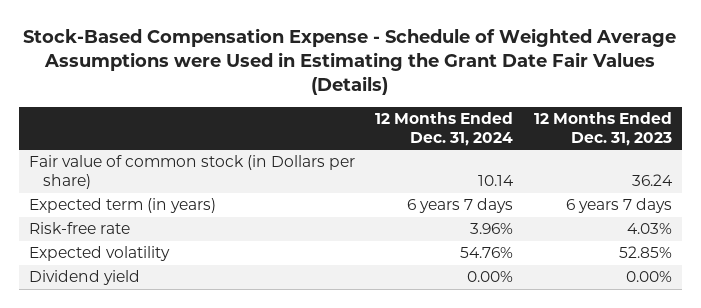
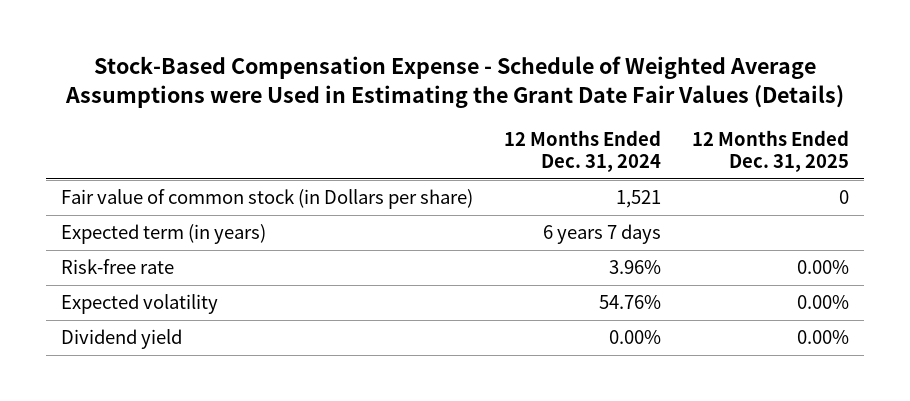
[533,112,672,146] 12 Months Ended Dec. 31, 2023 -> none
none -> [691,130,849,172] 12 Months Ended Dec. 31, 2025
[478,175,515,187] 10.14 -> [616,190,662,209] 1,521

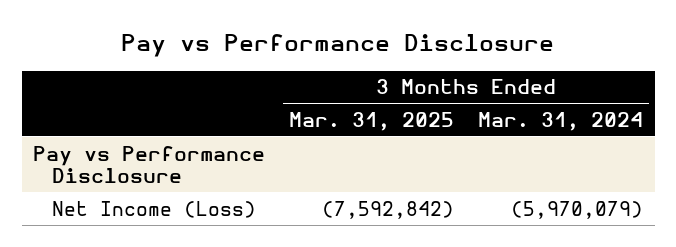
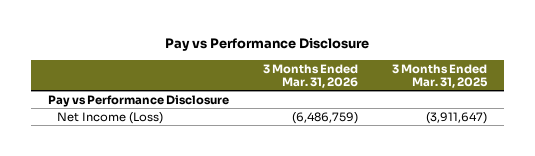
[477,111,643,131] Mar. 31, 2024 -> none
none -> [262,63,358,88] 3 Months Ended Mar. 31, 2026
[322,200,455,219] (7,592,842) -> [425,111,487,124] (3,911,647)

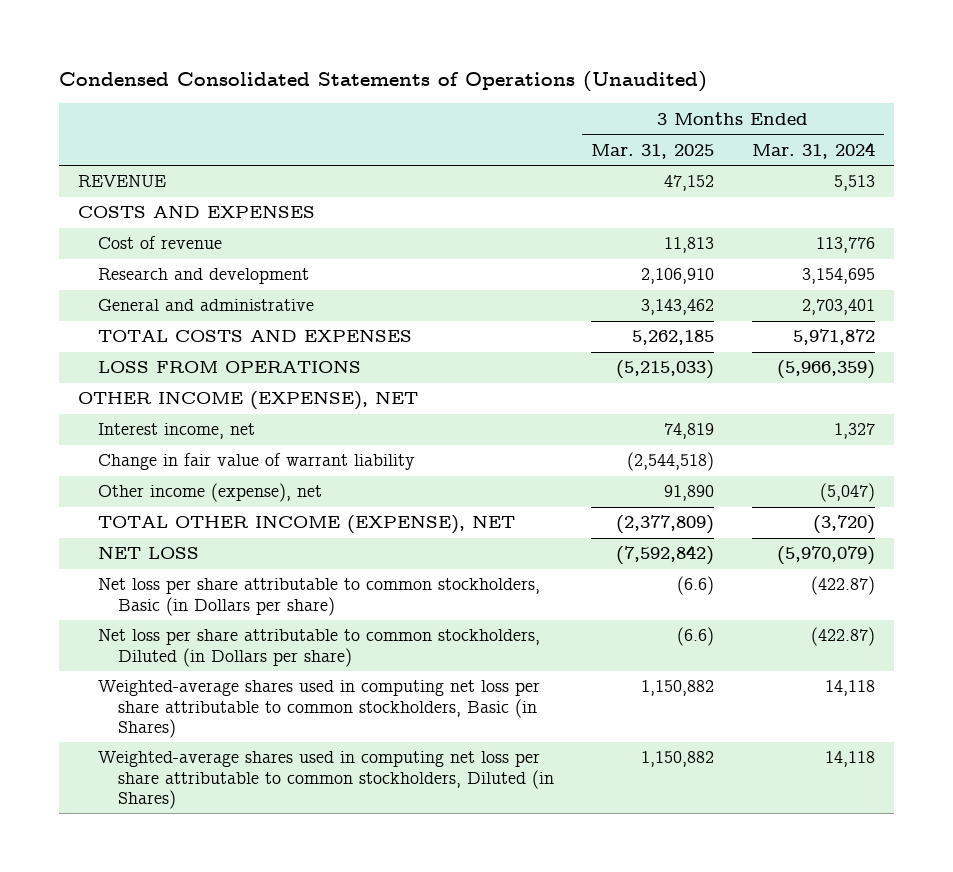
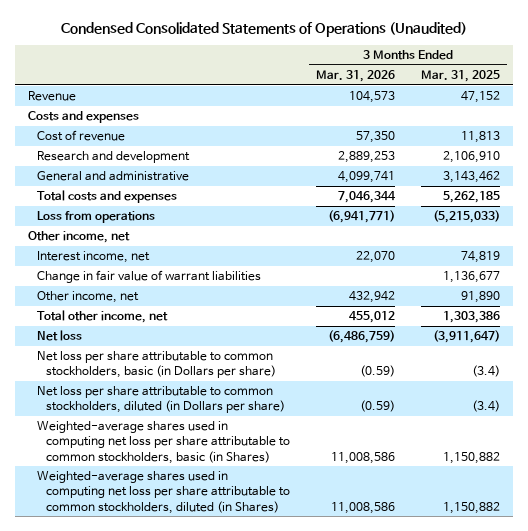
[751,141,875,159] Mar. 31, 2024 -> none
none -> [315,70,395,83] Mar. 31, 2026
[78,175,167,188] REVENUE -> [27,91,76,102] Revenue
[78,205,316,219] COSTS AND EXPENSES -> [27,111,139,124] Costs and expenses
[97,329,412,343] TOTAL COSTS AND EXPENSES -> [36,190,177,204] Total costs and expenses
[97,360,361,374] LOSS FROM OPERATIONS -> [36,211,155,224] Loss from operations
[78,391,419,411] OTHER INCOME (EXPENSE), NET -> [27,231,130,244] Other income, net
[97,453,415,471] Change in fair value of warrant liability -> [36,270,261,284] Change in fair value of warrant liabilities
[627,452,715,472] (2,544,518) -> [443,271,501,284] 1,136,677
[97,483,322,503] Other income (expense), net -> [36,291,139,304] Other income, net
[97,515,515,535] TOTAL OTHER INCOME (EXPENSE), NET -> [36,310,168,324] Total other income, net
[616,515,715,535] (2,377,809) -> [443,311,501,324] 1,303,386
[97,546,199,560] NET LOSS -> [36,330,82,342] Net loss
[616,545,715,566] (7,592,842) -> [433,330,501,344] (3,911,647)
[97,578,540,616] Net loss per share attributable to common stockholders, Basic (in Dollars per share) -> [36,351,276,379] Net loss per share attributable to common stockholders, basic (in Dollars per share)
[677,576,715,596] (6.6) -> [472,365,501,378] (3.4)
[97,629,540,667] Net loss per share attributable to common stockholders, Diluted (in Dollars per share) -> [36,386,285,414] Net loss per share attributable to common stockholders, diluted (in Dollars per share)
[677,627,715,647] (6.6) -> [472,400,501,413] (3.4)
[97,680,540,738] Weighted-average shares used in computing net loss per share attributable to common stockholders, Basic (in Shares) -> [36,421,290,464] Weighted-average shares used in computing net loss per share attributable to common stockholders, basic (in Shares)
[97,751,554,809] Weighted-average shares used in computing net loss per share attributable to common stockholders, Diluted (in Shares) -> [36,471,290,514] Weighted-average shares used in computing net loss per share attributable to common stockholders, diluted (in Shares)

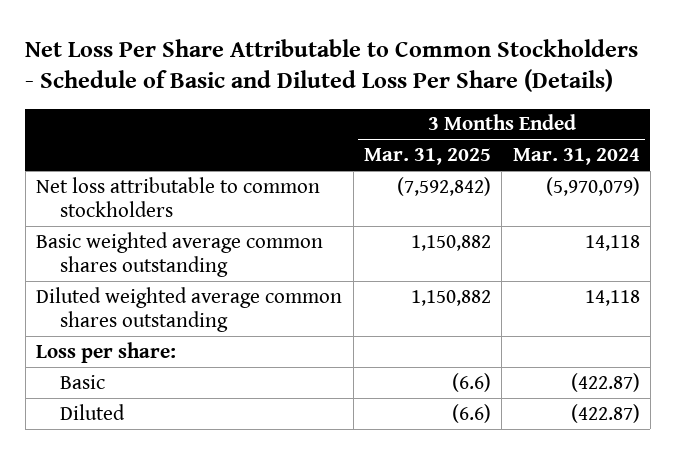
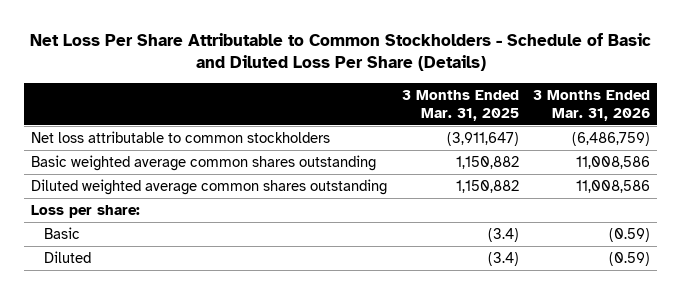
[512,148,640,166] Mar. 31, 2024 -> none
none -> [533,89,651,122] 3 Months Ended Mar. 31, 2026
[396,176,491,196] (7,592,842) -> [446,131,519,146] (3,911,647)
[451,372,491,392] (6.6) -> [487,227,519,242] (3.4)
[451,403,491,423] (6.6) -> [487,251,519,266] (3.4)

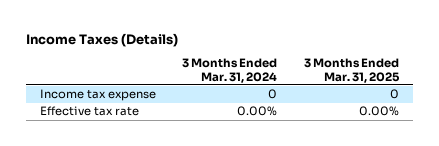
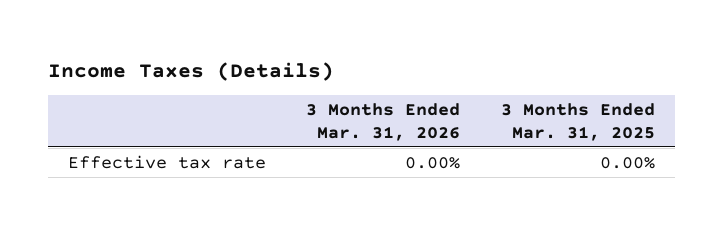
[182,58,278,83] 3 Months Ended Mar. 31, 2024 -> none
none -> [306,103,461,141] 3 Months Ended Mar. 31, 2026
[39,89,156,102] Income tax expense -> none

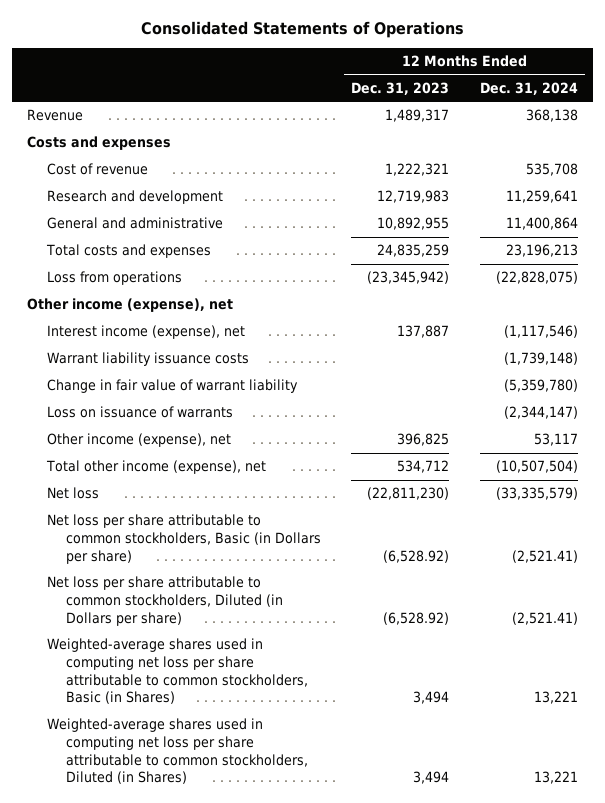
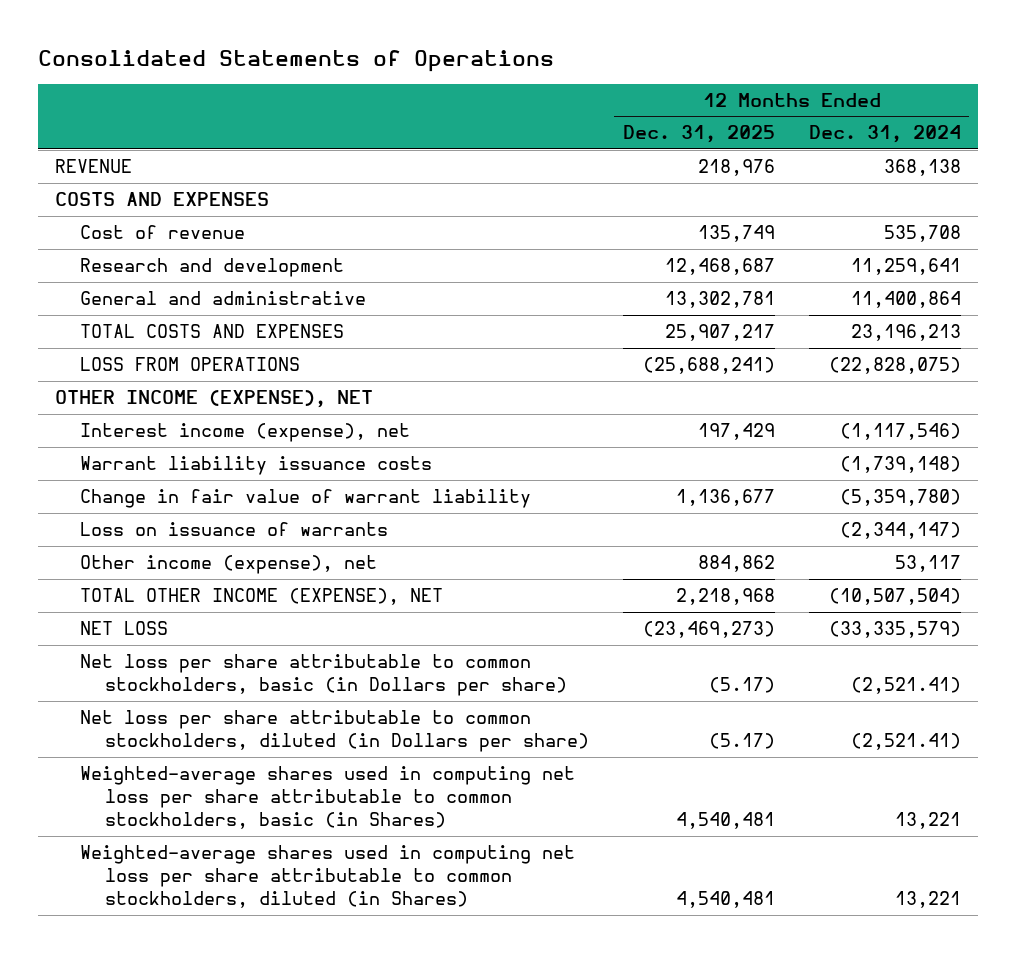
[351,81,450,95] Dec. 31, 2023 -> none
none -> [622,125,775,144] Dec. 31, 2025
[27,109,84,122] Revenue -> [54,159,132,174] REVENUE
[27,136,172,151] Costs and expenses -> [54,192,269,207] COSTS AND EXPENSES
[45,244,211,259] Total costs and expenses -> [79,324,344,339] TOTAL COSTS AND EXPENSES
[46,271,182,286] Loss from operations -> [79,357,300,372] LOSS FROM OPERATIONS
[27,298,234,313] Other income (expense), net -> [54,390,373,409] OTHER INCOME (EXPENSE), NET
[45,460,266,475] Total other income (expense), net -> [79,588,443,606] TOTAL OTHER INCOME (EXPENSE), NET
[46,487,99,500] Net loss -> [79,621,168,636] NET LOSS
[46,514,322,564] Net loss per share attributable to common stockholders, Basic (in Dollars per share) -> [79,654,567,697] Net loss per share attributable to common stockholders, basic (in Dollars per share)
[46,576,284,626] Net loss per share attributable to common stockholders, Diluted (in Dollars per share) -> [79,710,589,753] Net loss per share attributable to common stockholders, diluted (in Dollars per share)
[46,638,309,705] Weighted-average shares used in computing net loss per share attributable to common stockholders, Basic (in Shares) -> [79,766,575,830] Weighted-average shares used in computing net loss per share attributable to common stockholders, basic (in Shares)
[46,718,309,785] Weighted-average shares used in computing net loss per share attributable to common stockholders, Diluted (in Shares) -> [79,845,575,909] Weighted-average shares used in computing net loss per share attributable to common stockholders, diluted (in Shares)

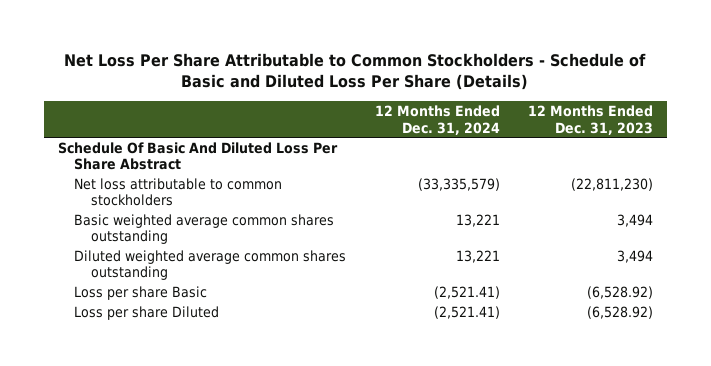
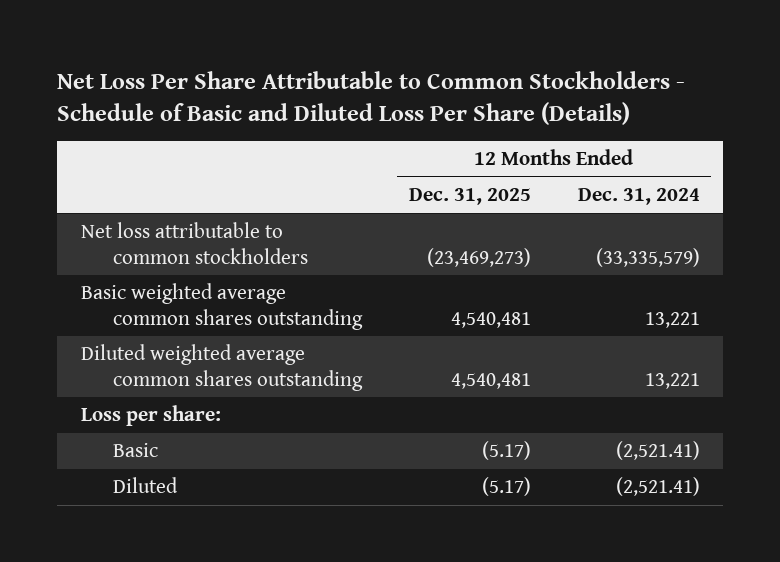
[528,105,654,135] 12 Months Ended Dec. 31, 2023 -> none
none -> [408,187,531,205] Dec. 31, 2025
[57,142,338,171] Schedule Of Basic And Diluted Loss Per Share Abstract -> none
none -> [80,405,221,427] Loss per share:
[74,286,208,301] Loss per share Basic -> [113,443,159,458] Basic
[74,306,220,321] Loss per share Diluted -> [113,477,179,494] Diluted

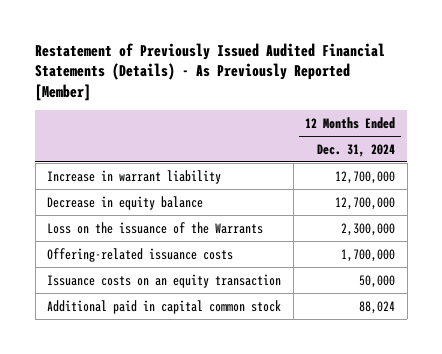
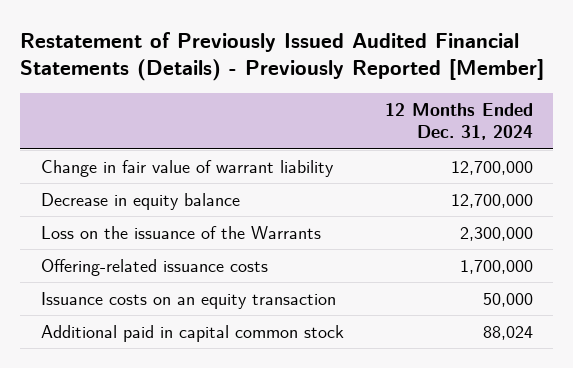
[35,42,386,101] Restatement of Previously Issued Audited Financial Statements (Details) - As Previously Reported [Member] -> [20,31,545,82] Restatement of Previously Issued Audited Financial Statements (Details) - Previously Reported [Member]
[47,169,222,184] Increase in warrant liability -> [40,159,334,177] Change in fair value of warrant liability

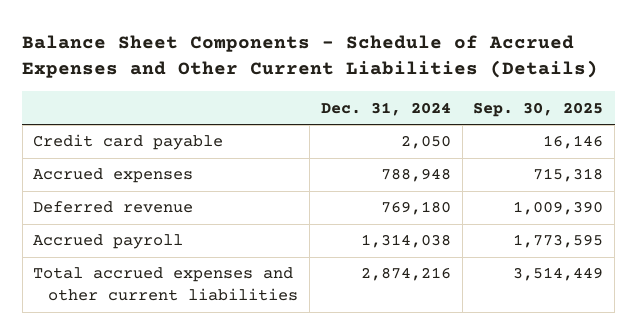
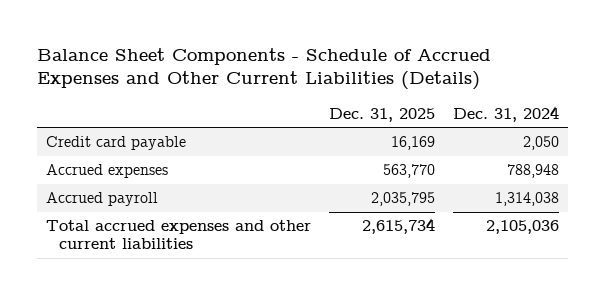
[473,101,604,117] Sep. 30, 2025 -> none
none -> [329,107,436,122] Dec. 31, 2025
[33,201,194,214] Deferred revenue -> none
[360,267,451,282] 2,874,216 -> [486,220,560,235] 2,105,036

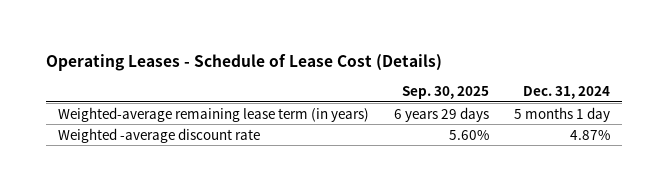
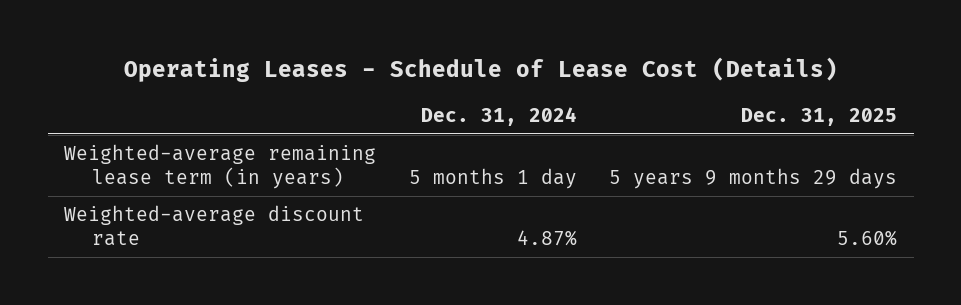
[401,86,489,100] Sep. 30, 2025 -> none
none -> [741,107,898,126] Dec. 31, 2025
[58,127,261,143] Weighted -average discount rate -> [64,205,365,246] Weighted-average discount rate

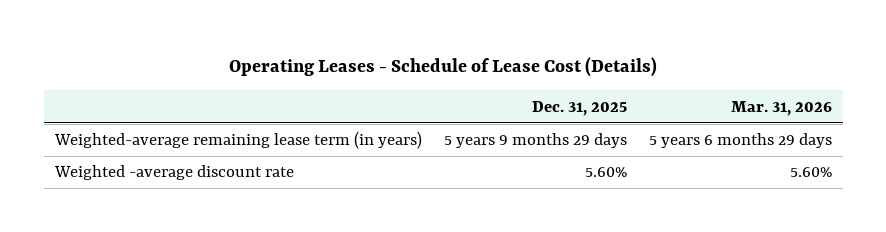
[420,106,577,126] Dec. 31, 2024 -> none
none -> [730,100,832,116] Mar. 31, 2026
[64,205,365,246] Weighted-average discount rate -> [53,165,294,181] Weighted -average discount rate

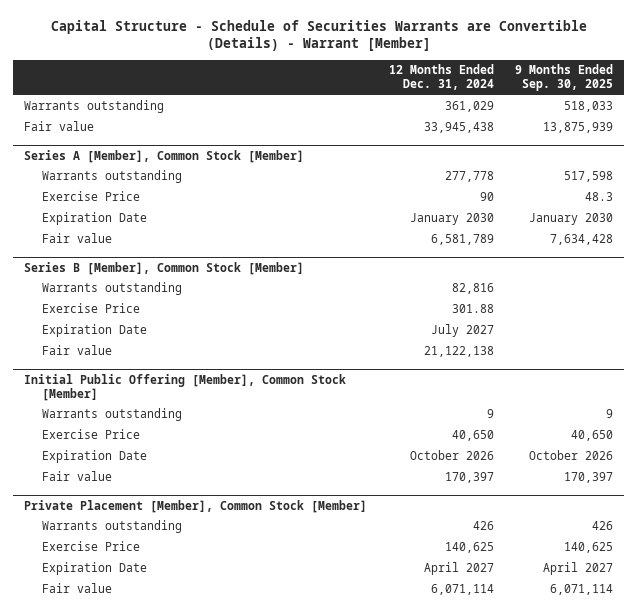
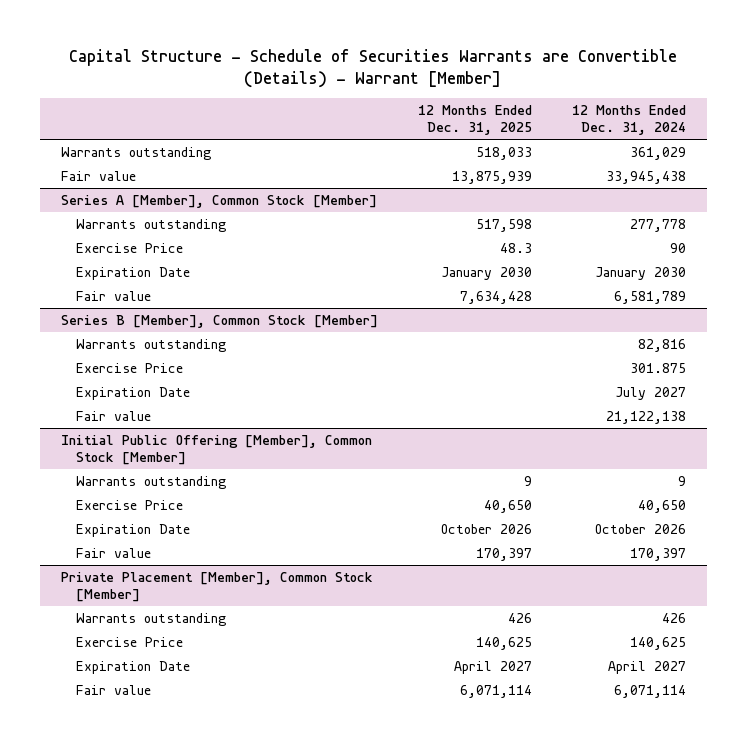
[515,63,614,92] 9 Months Ended Sep. 30, 2025 -> none
none -> [417,105,532,136] 12 Months Ended Dec. 31, 2025
[451,304,494,314] 301.88 -> [630,362,687,373] 301.875

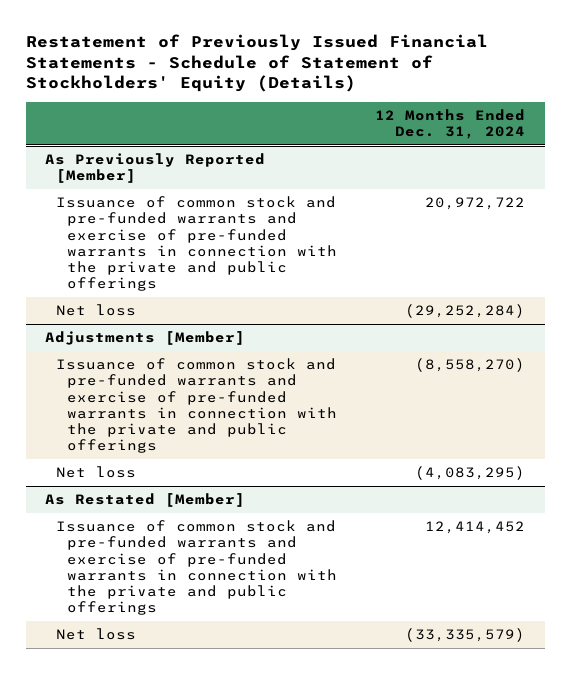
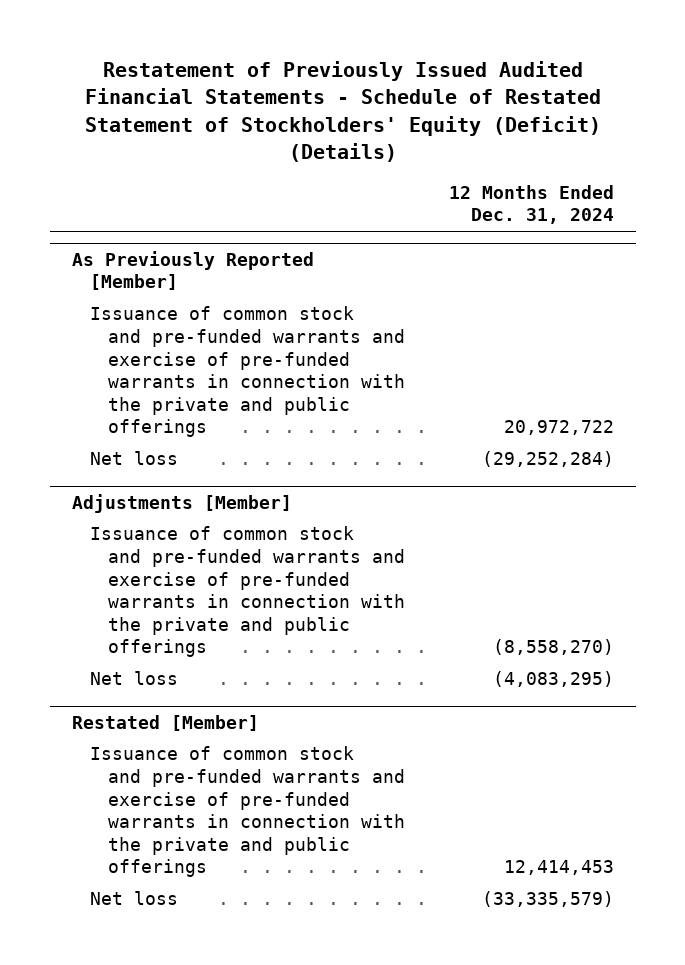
[26,33,489,93] Restatement of Previously Issued Financial Statements - Schedule of Statement of Stockholders' Equity (Details) -> [84,61,601,162] Restatement of Previously Issued Audited Financial Statements - Schedule of Restated Statement of Stockholders' Equity (Deficit) (Details)
[45,493,246,508] As Restated [Member] -> [71,714,259,731] Restated [Member]
[425,521,526,535] 12,414,452 -> [503,860,614,876] 12,414,453

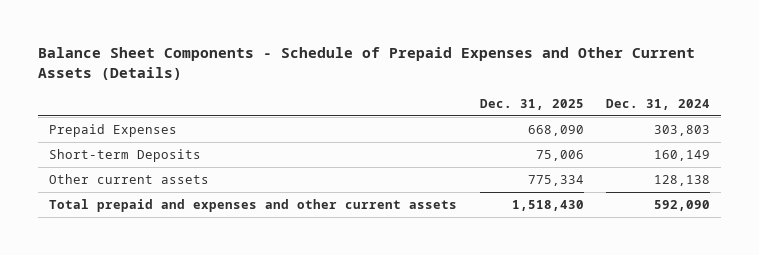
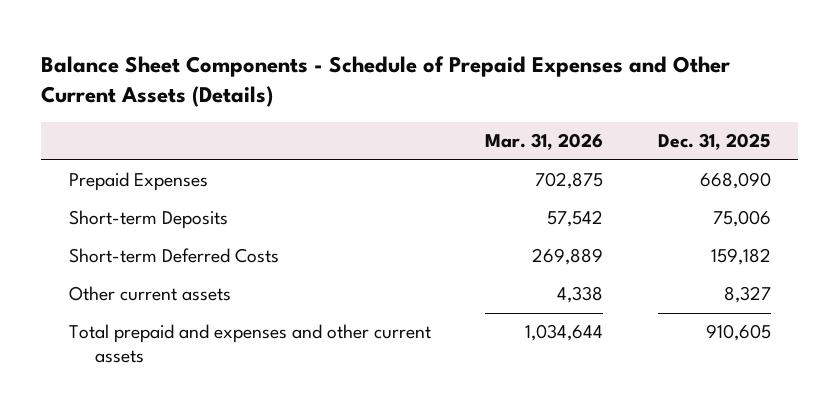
[606,98,711,110] Dec. 31, 2024 -> none
none -> [485,133,604,151] Mar. 31, 2026
none -> [68,248,279,264] Short-term Deferred Costs
[527,175,584,187] 775,334 -> [723,286,771,304] 8,327
[511,200,584,212] 1,518,430 -> [705,324,771,342] 910,605

